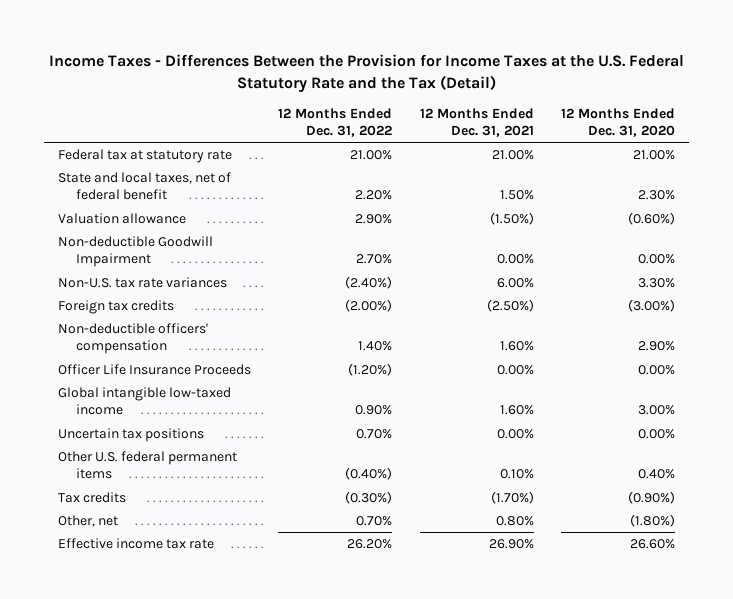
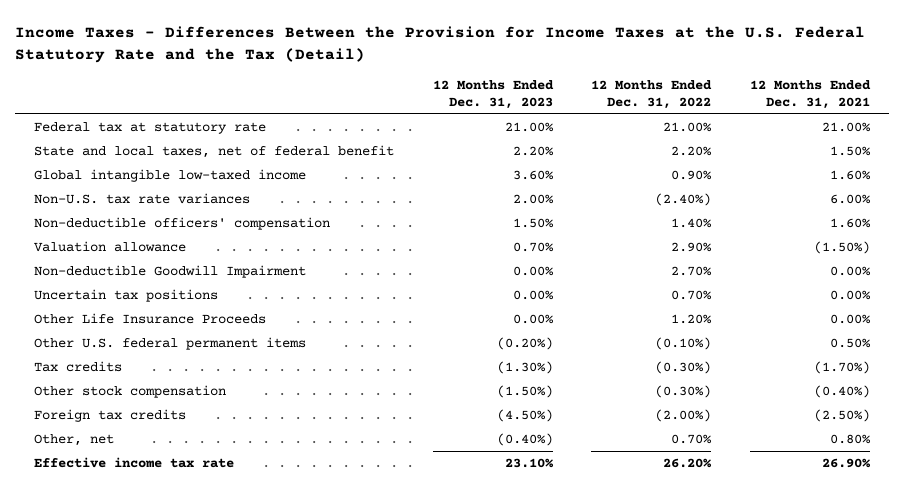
[561,107,676,138] 12 Months Ended Dec. 31, 2020 -> none
none -> [432,80,554,109] 12 Months Ended Dec. 31, 2023
[57,387,231,416] Global intangible low-taxed income -> [34,169,307,183] Global intangible low-taxed income
[57,364,251,376] Officer Life Insurance Proceeds -> none
[57,213,186,225] Valuation allowance -> [34,241,187,253] Valuation allowance
[57,236,213,268] Non-deductible Goodwill Impairment -> [34,265,307,279] Non-deductible Goodwill Impairment
none -> [34,313,267,325] Other Life Insurance Proceeds
[345,467,393,481] (0.40%) -> [655,337,712,351] (0.10%)
[499,469,534,480] 0.10% -> [829,338,871,349] 0.50%
none -> [34,385,227,399] Other stock compensation
[57,300,174,315] Foreign tax credits -> [34,409,187,423] Foreign tax credits

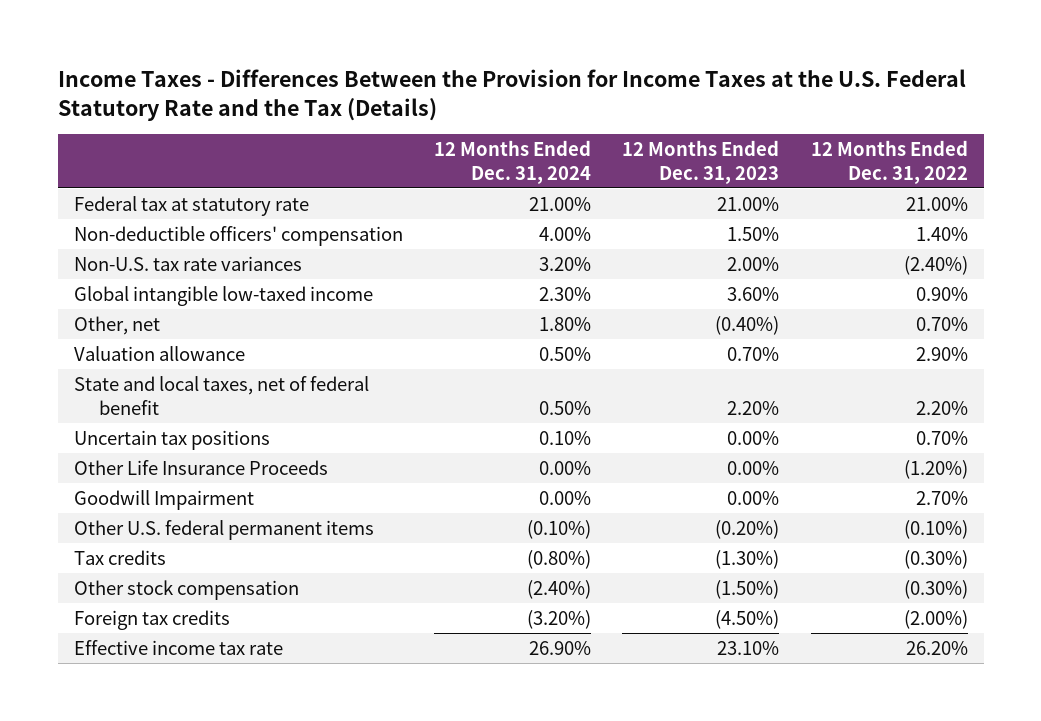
[15,25,866,63] Income Taxes - Differences Between the Provision for Income Taxes at the U.S. Federal Statutory Rate and the Tax (Detail) -> [57,68,966,121] Income Taxes - Differences Between the Provision for Income Taxes at the U.S. Federal Statutory Rate and the Tax (Details)
[749,80,871,109] 12 Months Ended Dec. 31, 2021 -> none
none -> [434,140,592,184] 12 Months Ended Dec. 31, 2024
[34,193,251,205] Non-U.S. tax rate variances -> [73,255,302,271] Non-U.S. tax rate variances
[34,169,307,183] Global intangible low-taxed income -> [73,285,373,306] Global intangible low-taxed income
[34,434,115,447] Other, net -> [73,315,160,335] Other, net
[34,265,307,279] Non-deductible Goodwill Impairment -> none
[34,145,395,159] State and local taxes, net of federal benefit -> [73,375,369,415] State and local taxes, net of federal benefit
[671,314,713,325] 1.20% -> [903,459,968,479] (1.20%)
none -> [73,489,254,510] Goodwill Impairment

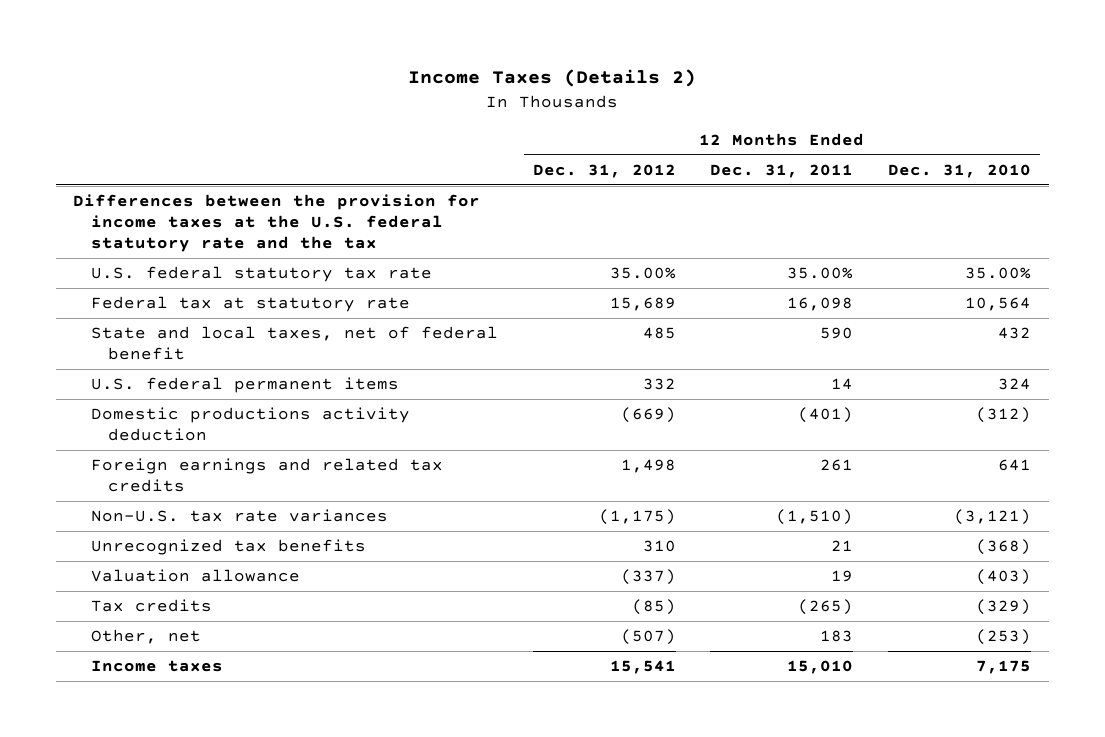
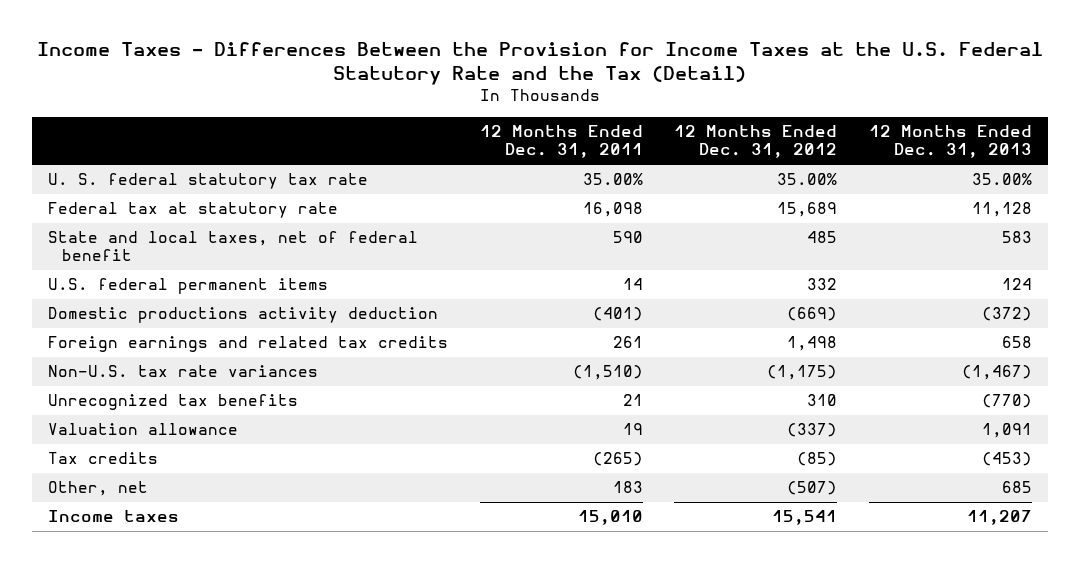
[408,69,697,88] Income Taxes (Details 2) -> [36,42,1043,86] Income Taxes - Differences Between the Provision for Income Taxes at the U.S. Federal Statutory Rate and the Tax (Detail)
[888,163,1032,178] Dec. 31, 2010 -> none
none -> [868,125,1032,159] 12 Months Ended Dec. 31, 2013
[73,194,481,253] Differences between the provision for income taxes at the U.S. federal statutory rate and the tax -> none
[90,266,432,283] U.S. federal statutory tax rate -> [48,173,369,190] U. S. federal statutory tax rate

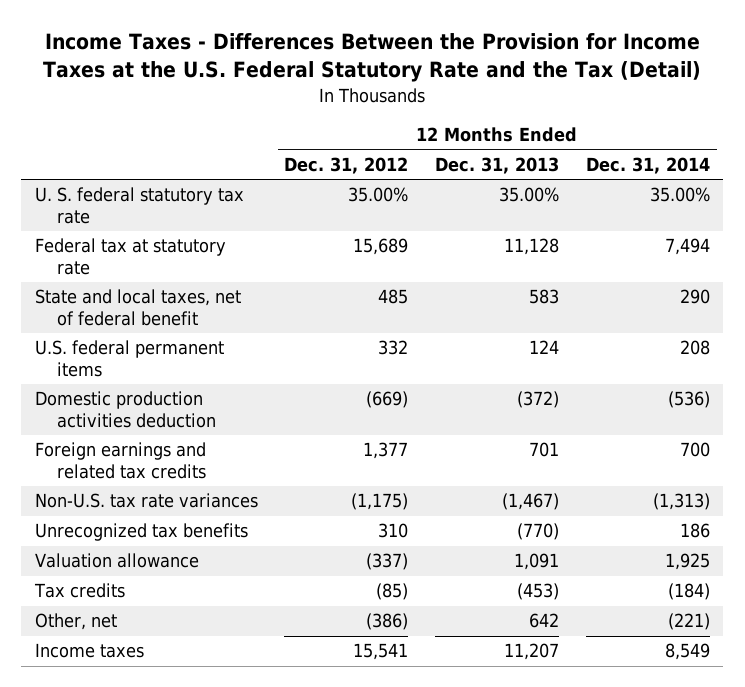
[479,125,643,159] 12 Months Ended Dec. 31, 2011 -> none
none -> [585,156,710,174] Dec. 31, 2014
[48,307,439,324] Domestic productions activity deduction -> [34,391,217,429] Domestic production activities deduction
[787,336,838,352] 1,498 -> [363,442,409,460] 1,377
[1001,336,1032,349] 658 -> [529,442,560,458] 701
[787,481,838,496] (507) -> [366,613,409,631] (386)
[1001,481,1032,494] 685 -> [529,613,560,629] 642

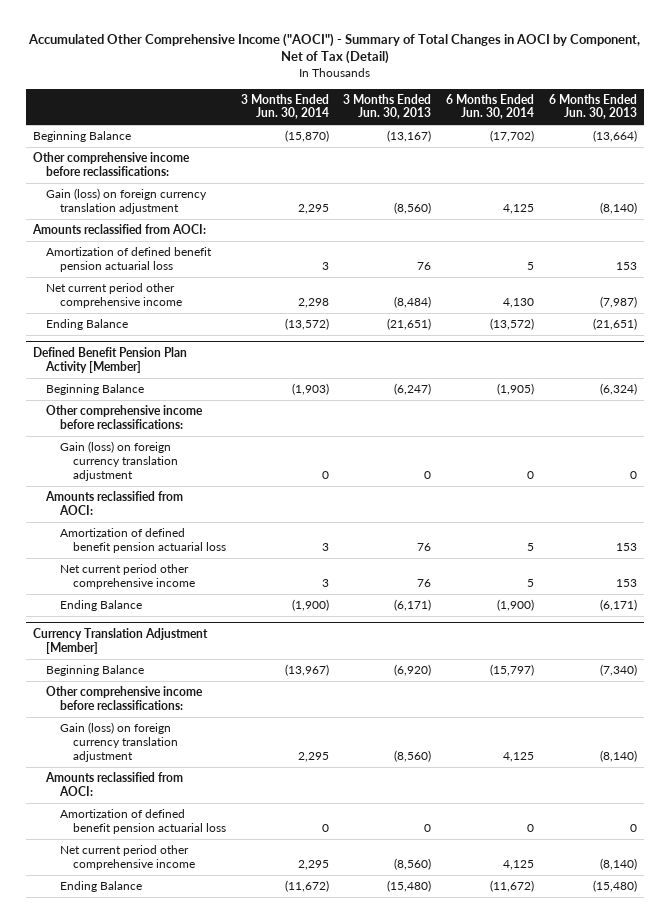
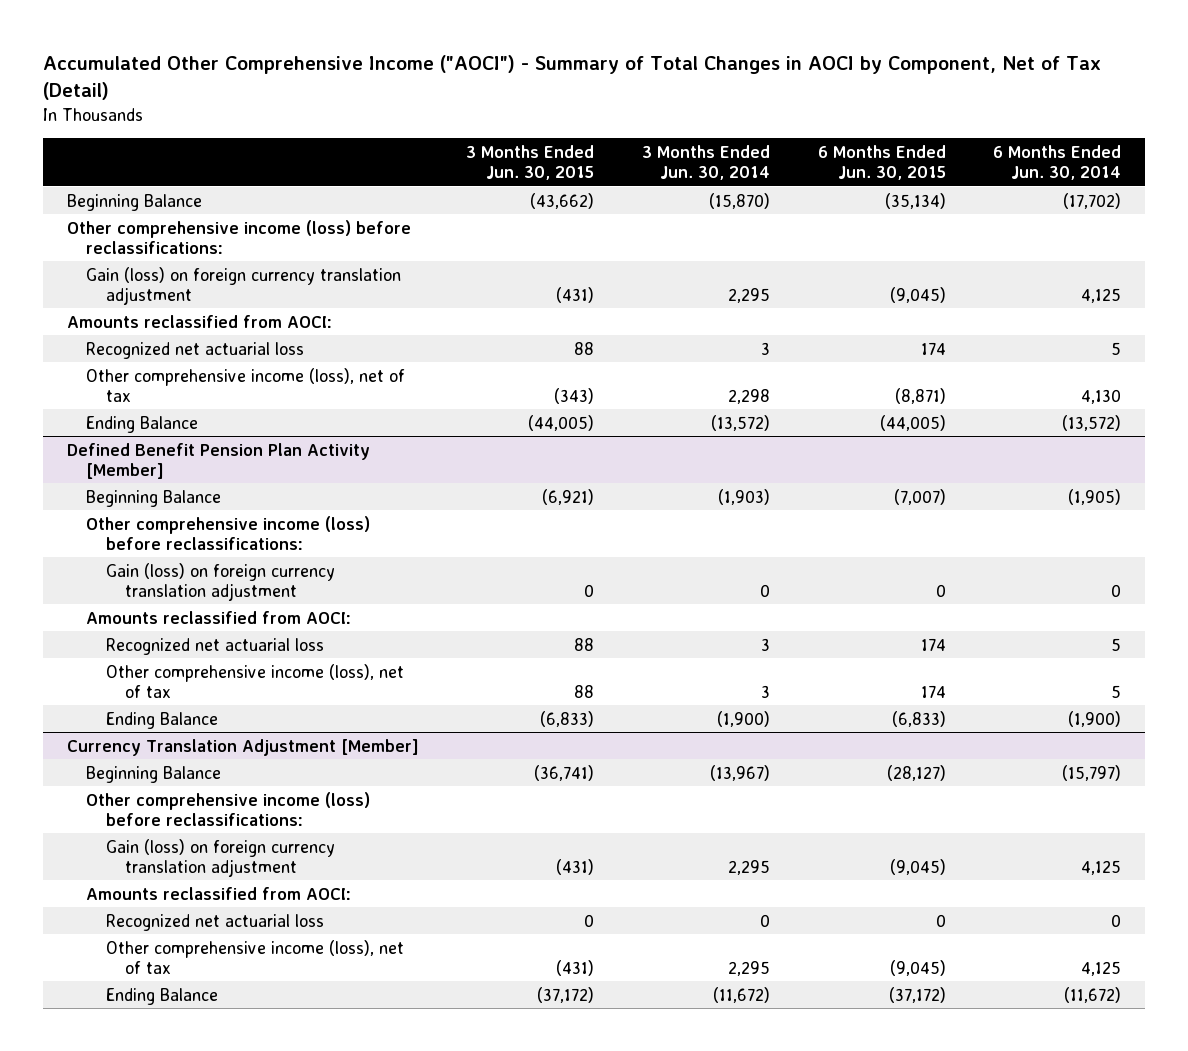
[343,93,432,120] 3 Months Ended Jun. 30, 2013 -> none
[548,93,637,120] 6 Months Ended Jun. 30, 2013 -> none
none -> [466,144,595,181] 3 Months Ended Jun. 30, 2015
none -> [817,144,946,181] 6 Months Ended Jun. 30, 2015
[33,152,191,176] Other comprehensive income before reclassifications: -> [66,219,411,254] Other comprehensive income (loss) before reclassifications:
[46,247,213,272] Amortization of defined benefit pension actuarial loss -> [86,341,305,359] Recognized net actuarial loss
[46,283,182,308] Net current period other comprehensive income -> [86,367,406,402] Other comprehensive income (loss), net of tax
[46,405,204,429] Other comprehensive income before reclassifications: -> [86,515,371,550] Other comprehensive income (loss) before reclassifications:
[59,528,227,553] Amortization of defined benefit pension actuarial loss -> [105,637,324,655] Recognized net actuarial loss
[59,564,196,589] Net current period other comprehensive income -> [105,663,404,698] Other comprehensive income (loss), net of tax
[46,686,204,710] Other comprehensive income before reclassifications: -> [86,791,371,826] Other comprehensive income (loss) before reclassifications:
[59,809,227,834] Amortization of defined benefit pension actuarial loss -> [105,913,324,931] Recognized net actuarial loss
[59,845,196,870] Net current period other comprehensive income -> [105,939,404,974] Other comprehensive income (loss), net of tax

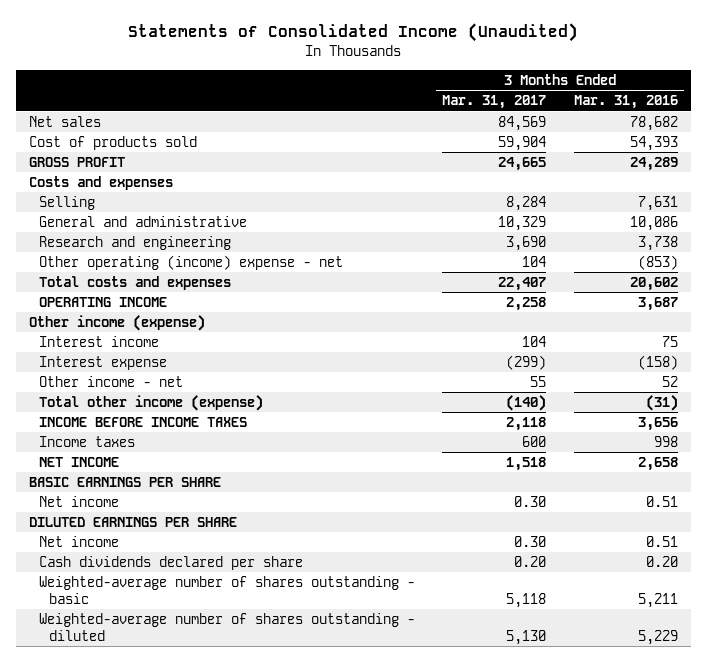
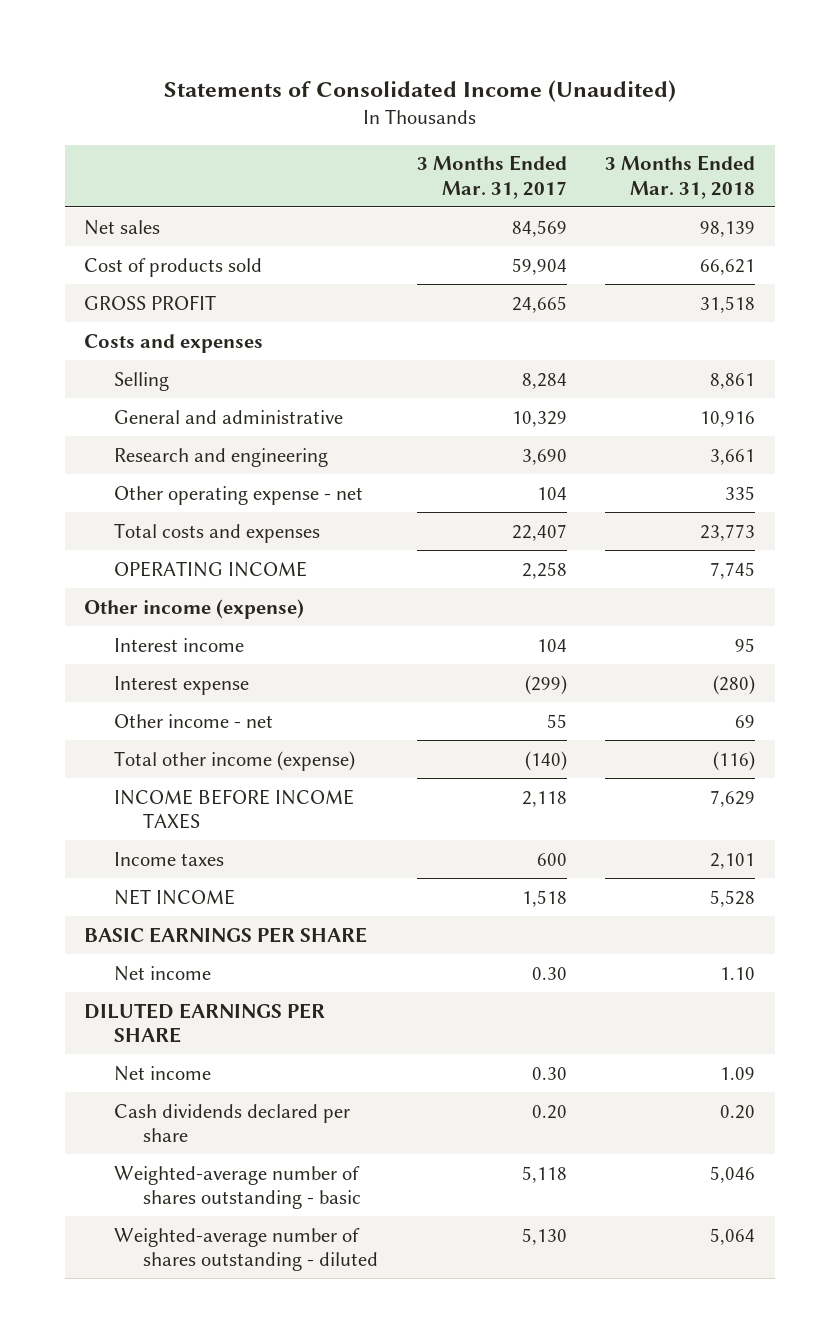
[573,95,678,110] Mar. 31, 2016 -> none
none -> [605,155,756,199] 3 Months Ended Mar. 31, 2018
[39,255,344,271] Other operating (income) expense - net -> [113,485,363,505] Other operating expense - net

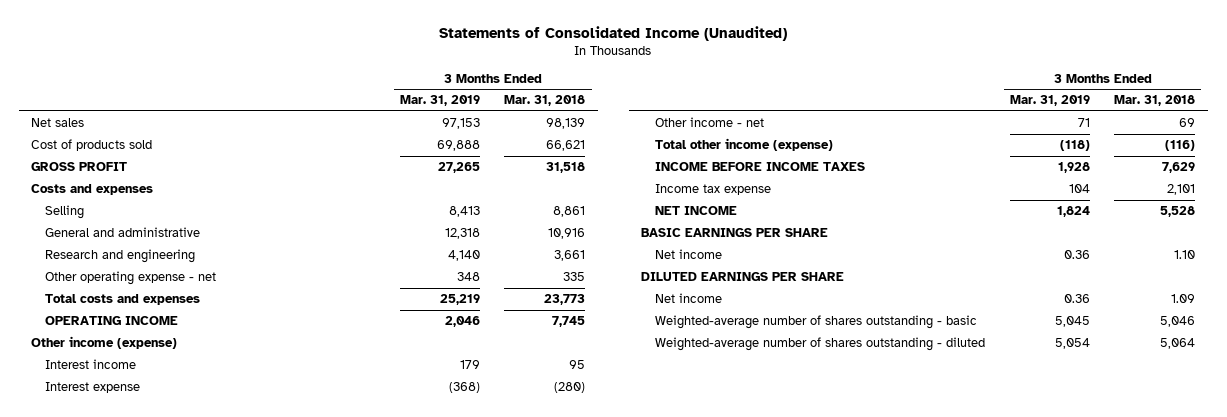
[416,155,567,199] 3 Months Ended Mar. 31, 2017 -> none
none -> [399,95,480,107] Mar. 31, 2019
[113,851,224,866] Income taxes -> [655,184,772,196] Income tax expense
[113,1103,350,1142] Cash dividends declared per share -> none

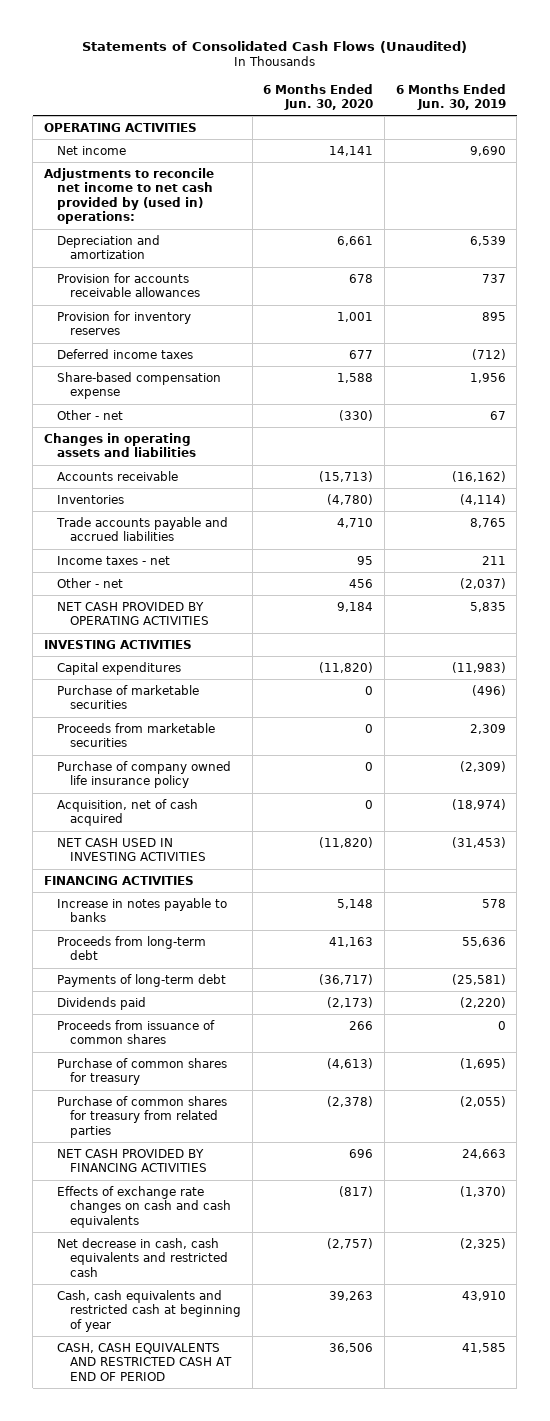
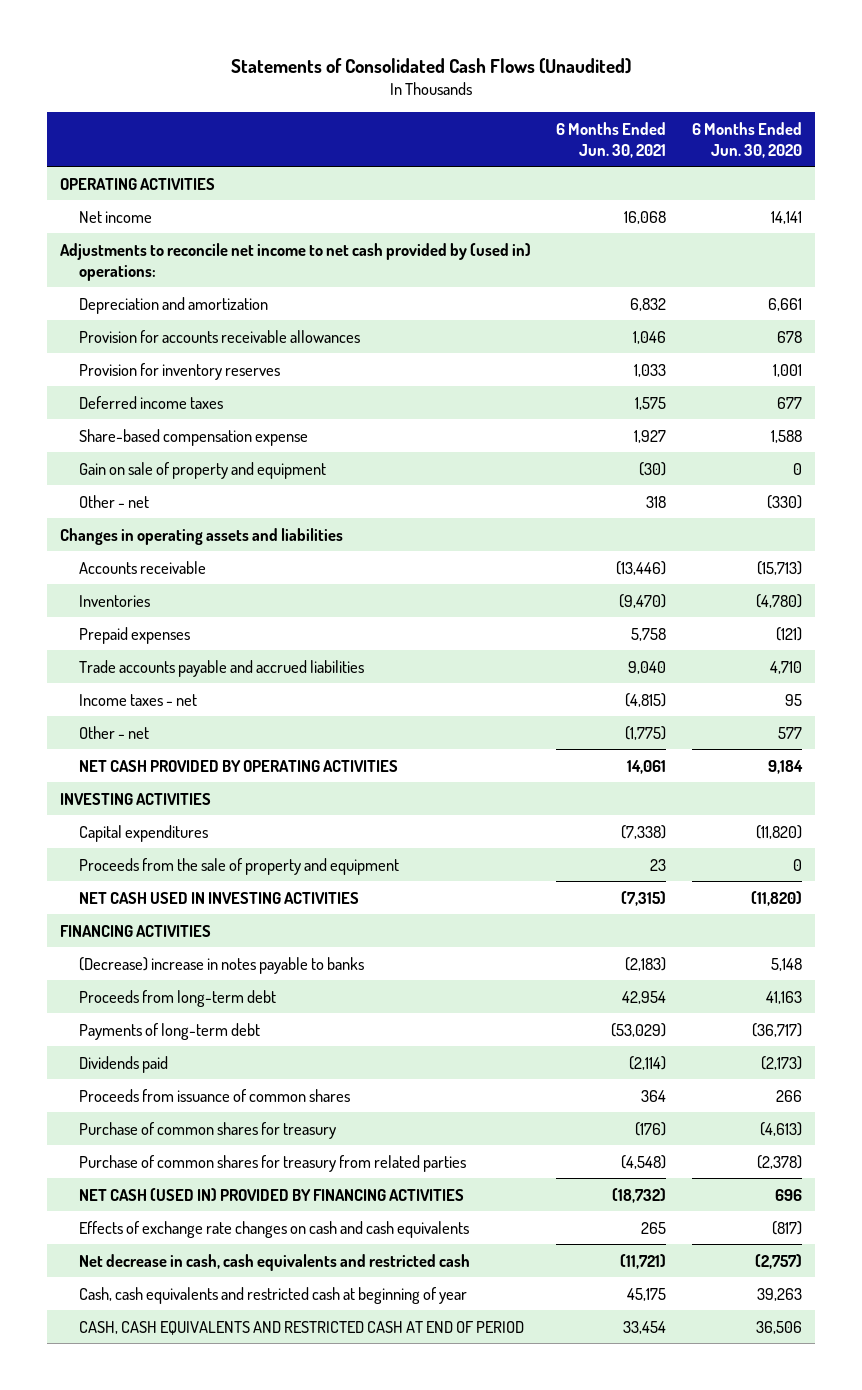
[395,83,506,111] 6 Months Ended Jun. 30, 2019 -> none
none -> [556,121,667,158] 6 Months Ended Jun. 30, 2021
none -> [78,461,326,479] Gain on sale of property and equipment
none -> [78,626,190,644] Prepaid expenses
[349,578,374,588] 456 -> [777,726,802,739] 577
[56,684,199,710] Purchase of marketable securities -> none
[56,722,215,748] Proceeds from marketable securities -> none
[56,760,231,789] Purchase of company owned life insurance policy -> none
[56,798,198,827] Acquisition, net of cash acquired -> none
none -> [78,857,399,875] Proceeds from the sale of property and equipment
[56,897,227,923] Increase in notes payable to banks -> [78,956,364,974] (Decrease) increase in notes payable to banks
[56,1148,207,1173] NET CASH PROVIDED BY FINANCING ACTIVITIES -> [78,1187,464,1201] NET CASH (USED IN) PROVIDED BY FINANCING ACTIVITIES

